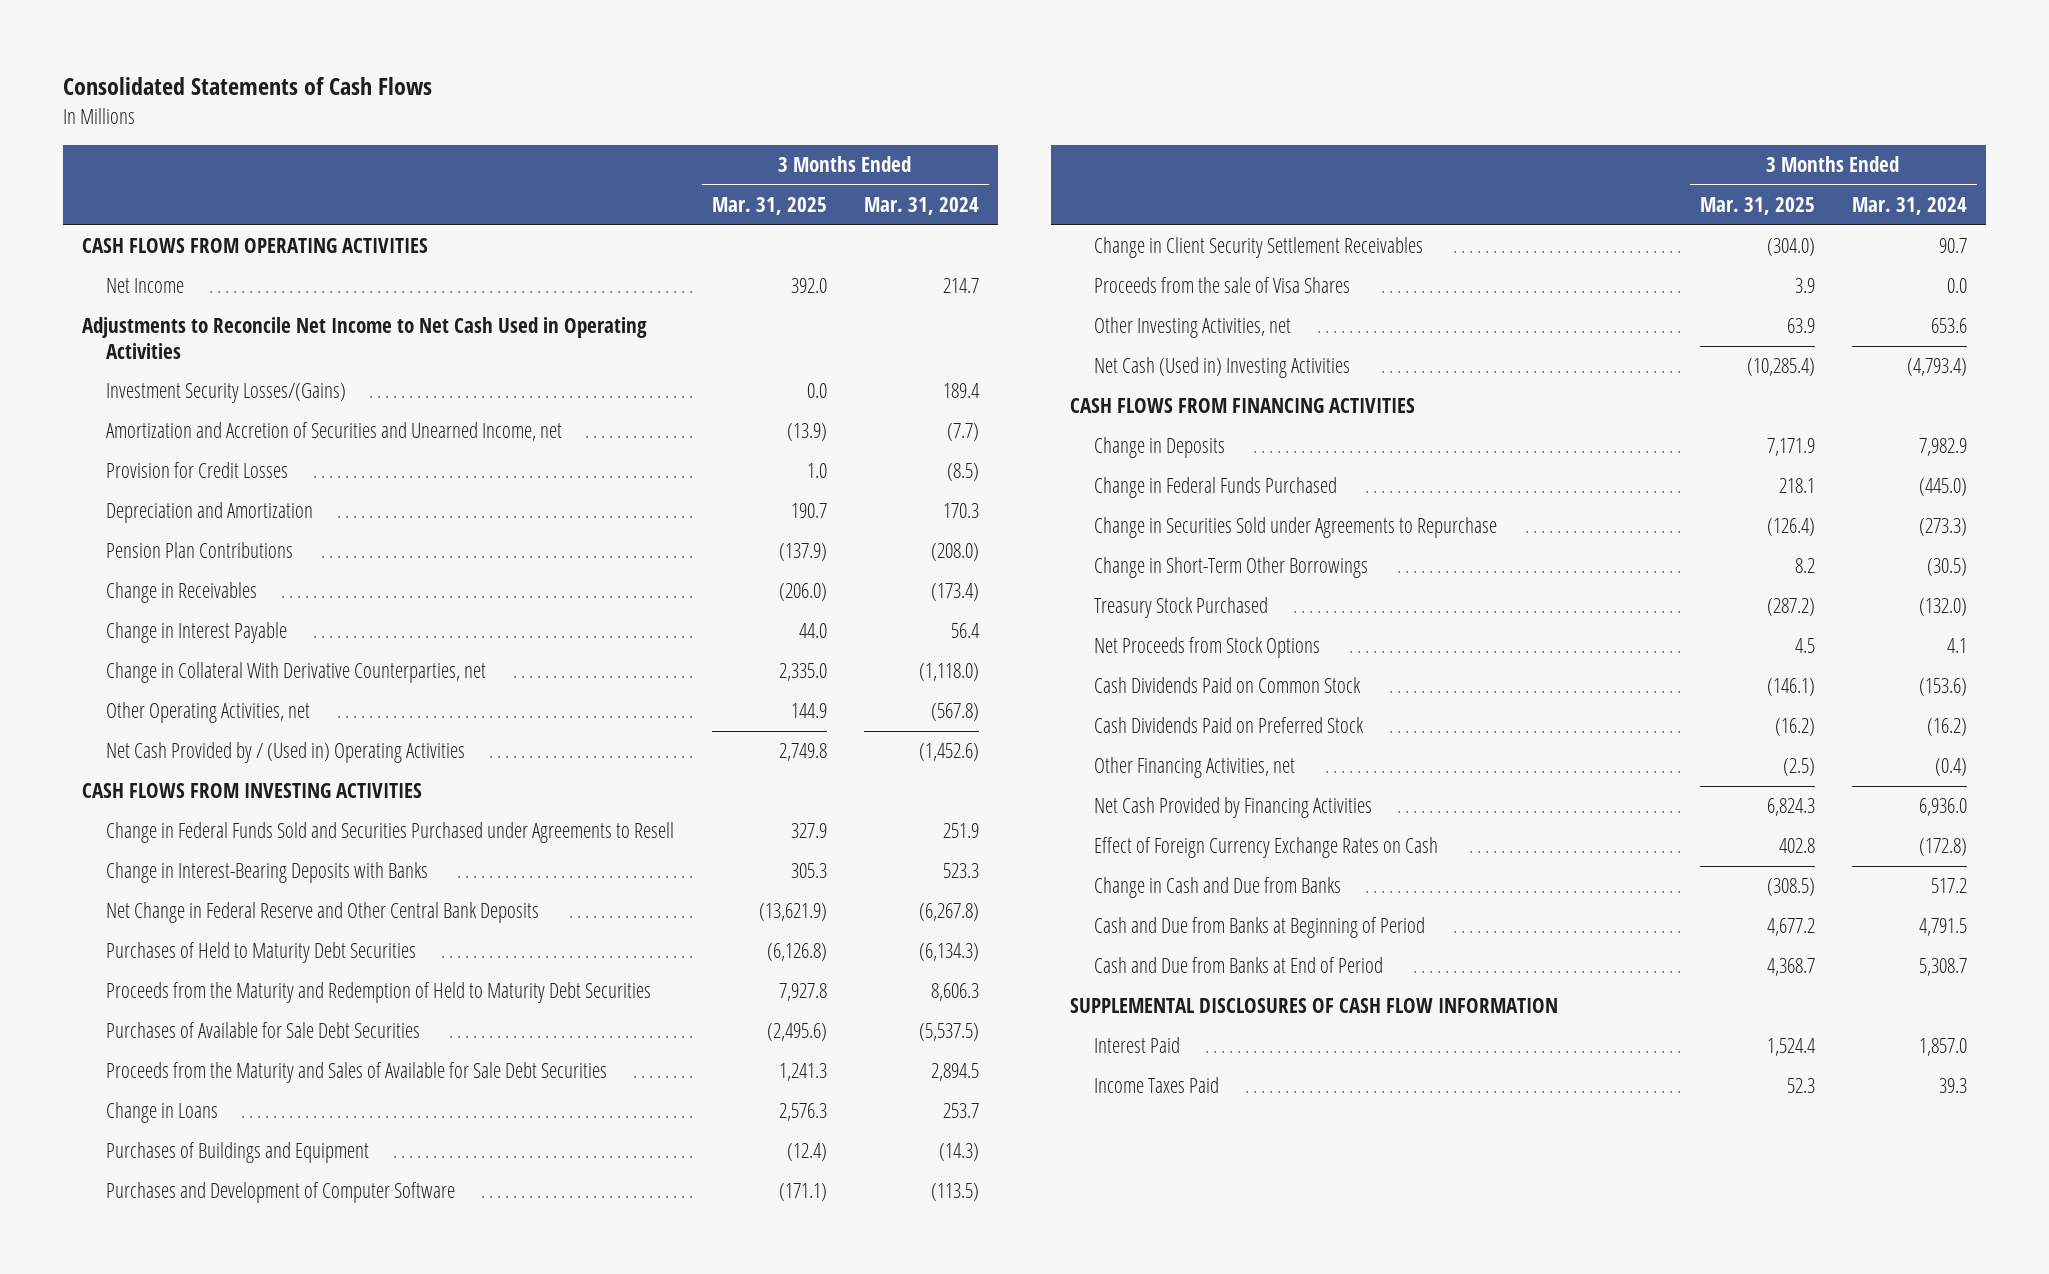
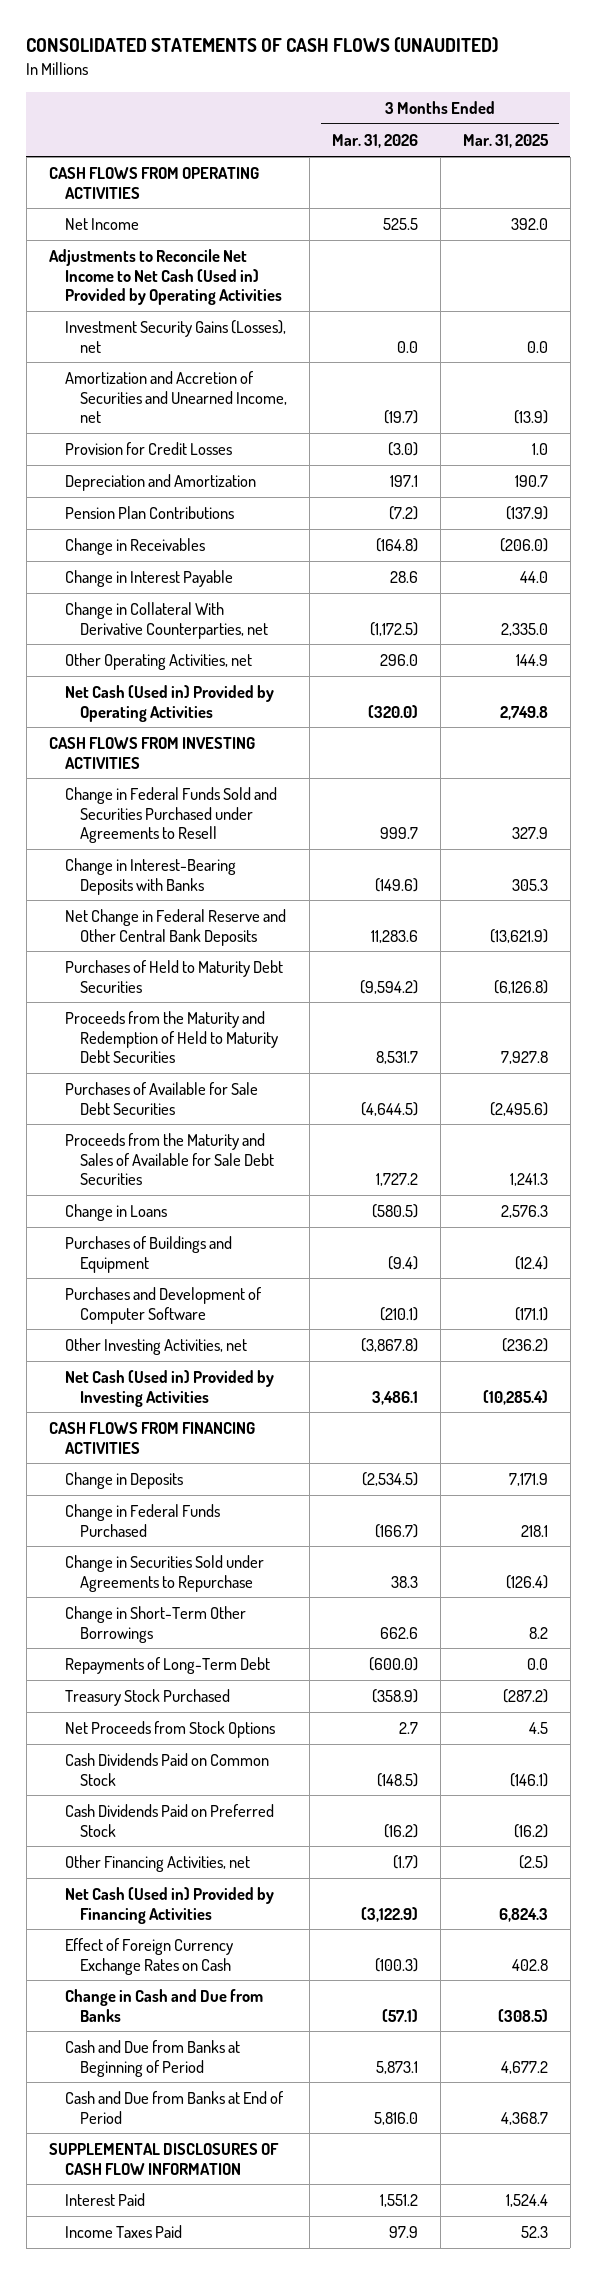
[62,77,432,96] Consolidated Statements of Cash Flows -> [26,37,499,54] CONSOLIDATED STATEMENTS OF CASH FLOWS (UNAUDITED)
[864,197,980,216] Mar. 31, 2024 -> none
none -> [332,134,419,149] Mar. 31, 2026
[81,317,647,359] Adjustments to Reconcile Net Income to Net Cash Used in Operating Activities -> [48,249,282,305] Adjustments to Reconcile Net Income to Net Cash (Used in) Provided by Operating Activities
[105,383,346,404] Investment Security Losses/(Gains) -> [64,320,286,353] Investment Security Gains (Losses), net
[105,742,465,764] Net Cash Provided by / (Used in) Operating Activities -> [64,685,274,722] Net Cash (Used in) Provided by Operating Activities
[1093,237,1423,259] Change in Client Security Settlement Receivables -> none
[1093,277,1350,294] Proceeds from the sale of Visa Shares -> none
[1786,318,1815,334] 63.9 -> [502,1338,549,1353] (236.2)
[1093,357,1350,379] Net Cash (Used in) Investing Activities -> [64,1370,274,1407] Net Cash (Used in) Provided by Investing Activities
none -> [64,1657,270,1675] Repayments of Long-Term Debt
[1093,797,1372,819] Net Cash Provided by Financing Activities -> [64,1887,274,1924] Net Cash (Used in) Provided by Financing Activities

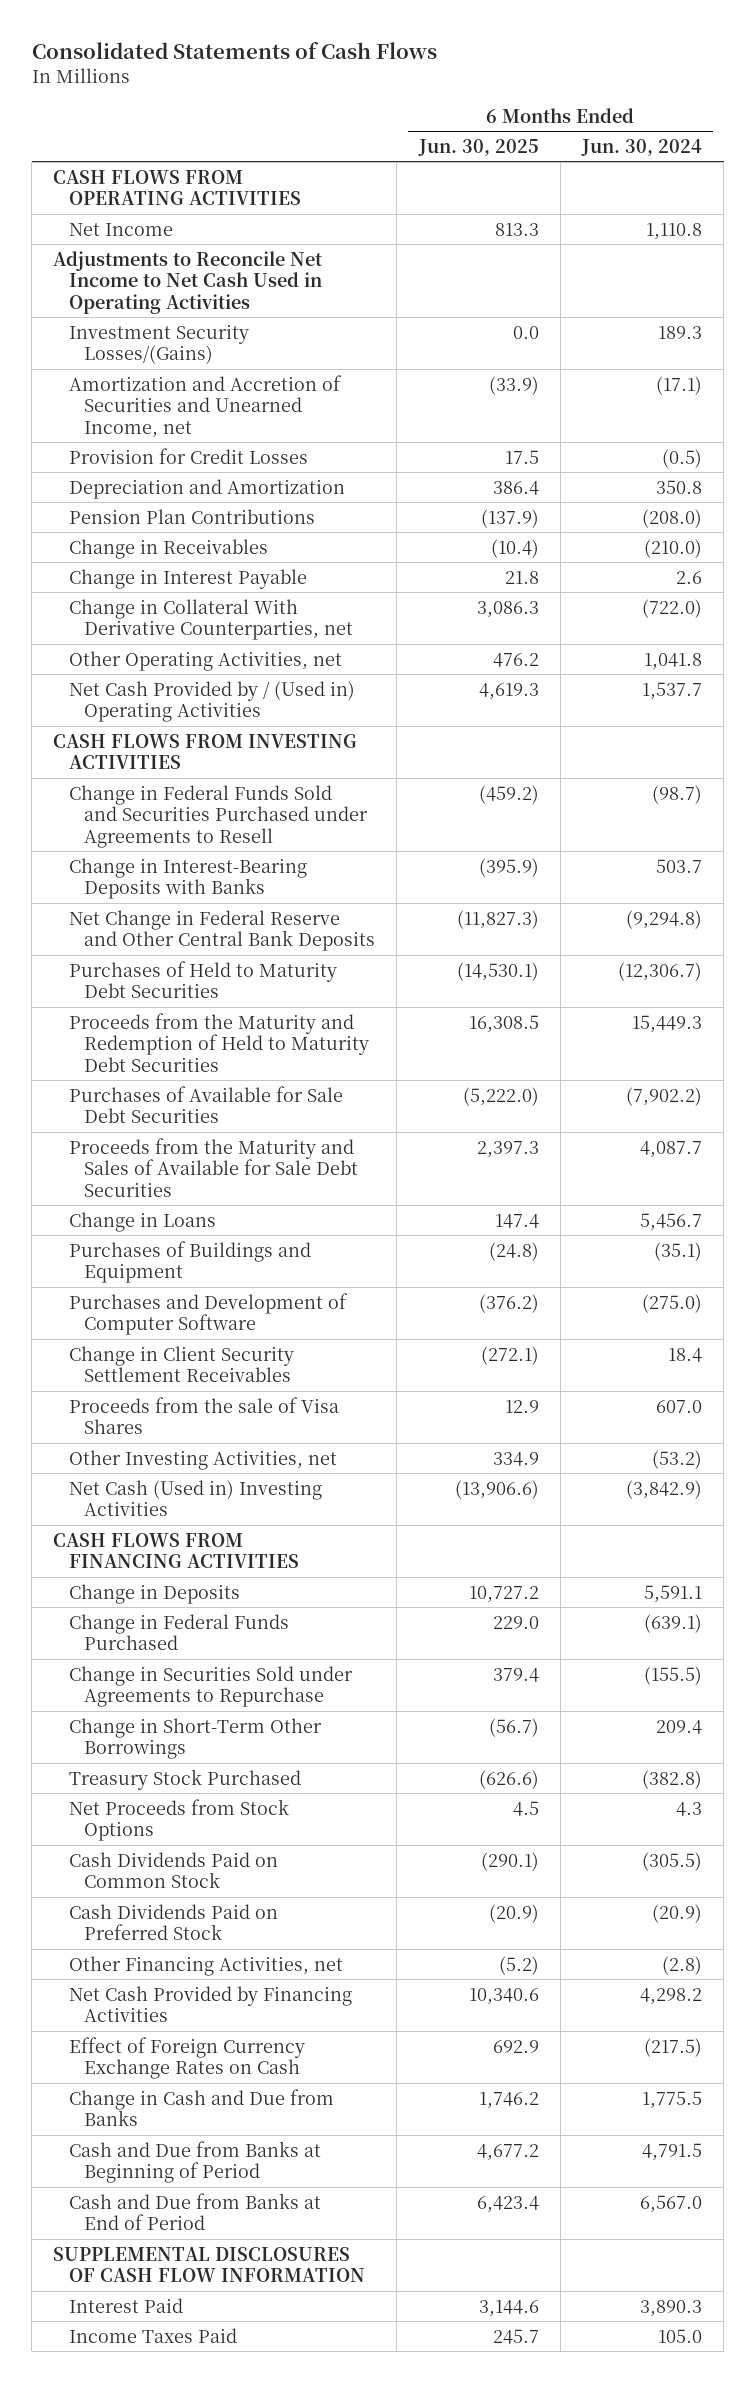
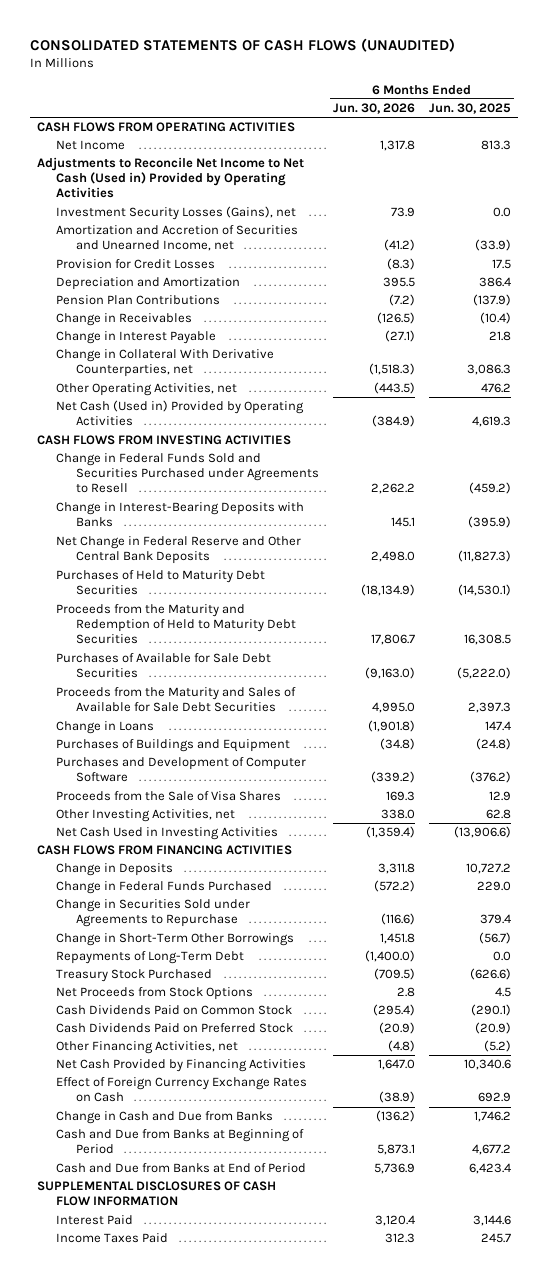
[31,42,437,60] Consolidated Statements of Cash Flows -> [29,37,455,52] CONSOLIDATED STATEMENTS OF CASH FLOWS (UNAUDITED)
[581,138,703,156] Jun. 30, 2024 -> none
none -> [333,103,416,115] Jun. 30, 2026
[53,250,323,314] Adjustments to Reconcile Net Income to Net Cash Used in Operating Activities -> [36,157,304,199] Adjustments to Reconcile Net Income to Net Cash (Used in) Provided by Operating Activities
[68,323,249,365] Investment Security Losses/(Gains) -> [56,206,297,221] Investment Security Losses (Gains), net
[68,680,355,723] Net Cash Provided by / (Used in) Operating Activities -> [56,400,305,427] Net Cash (Used in) Provided by Operating Activities
[68,1345,294,1383] Change in Client Security Settlement Receivables -> none
[68,1396,339,1435] Proceeds from the sale of Visa Shares -> [56,791,282,802] Proceeds from the Sale of Visa Shares
[492,1451,539,1466] 334.9 -> [485,809,511,820] 62.8
[68,1479,322,1517] Net Cash (Used in) Investing Activities -> [56,827,279,841] Net Cash Used in Investing Activities
none -> [56,951,245,965] Repayments of Long-Term Debt

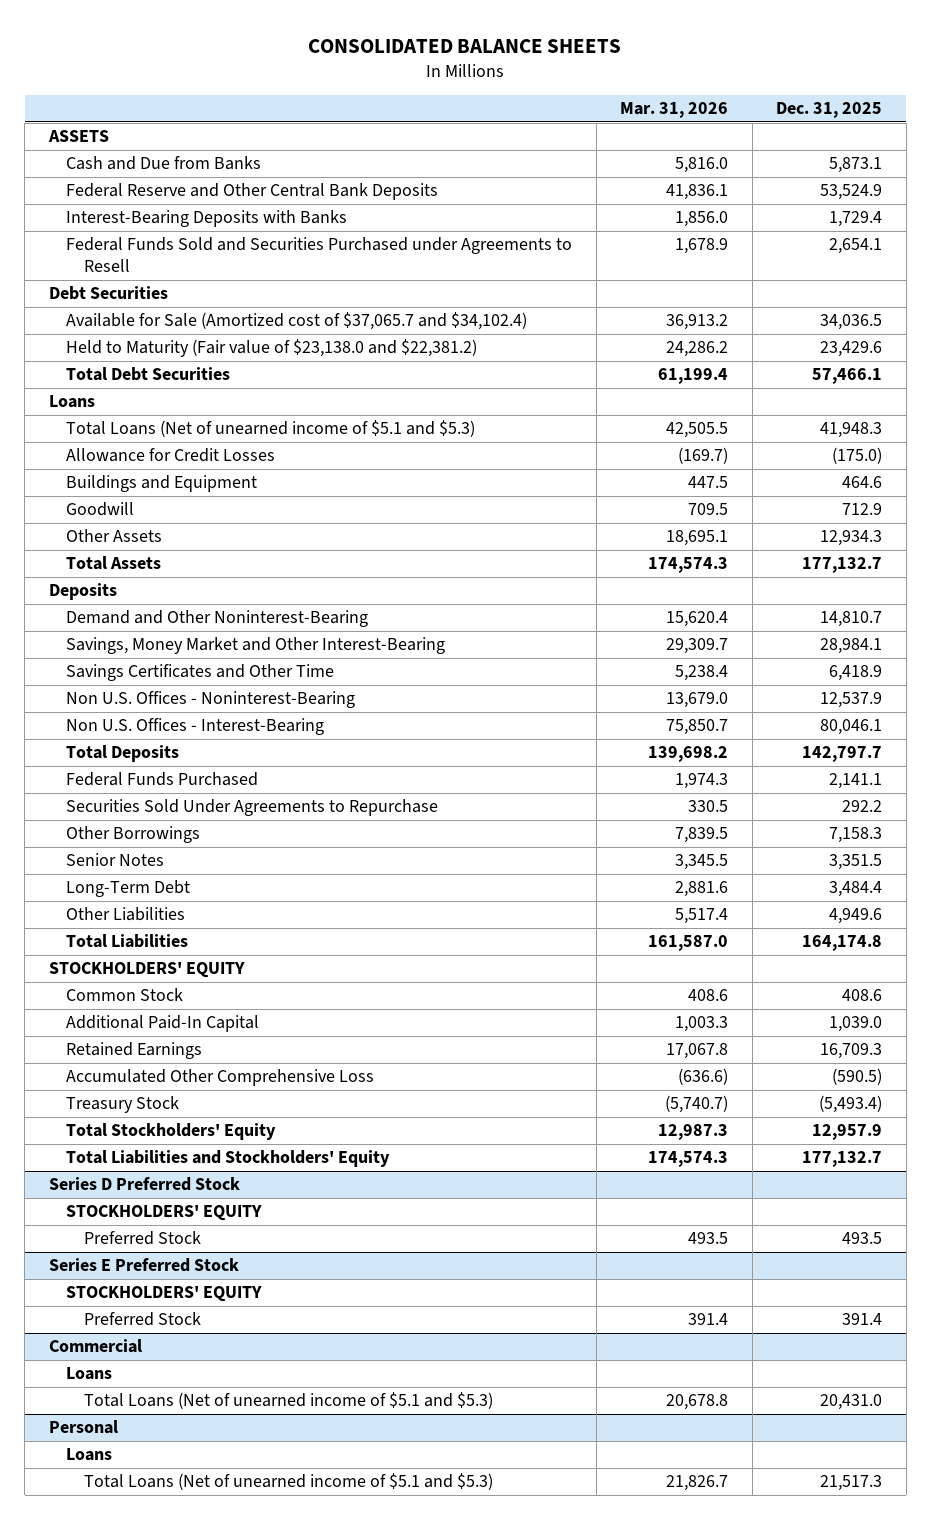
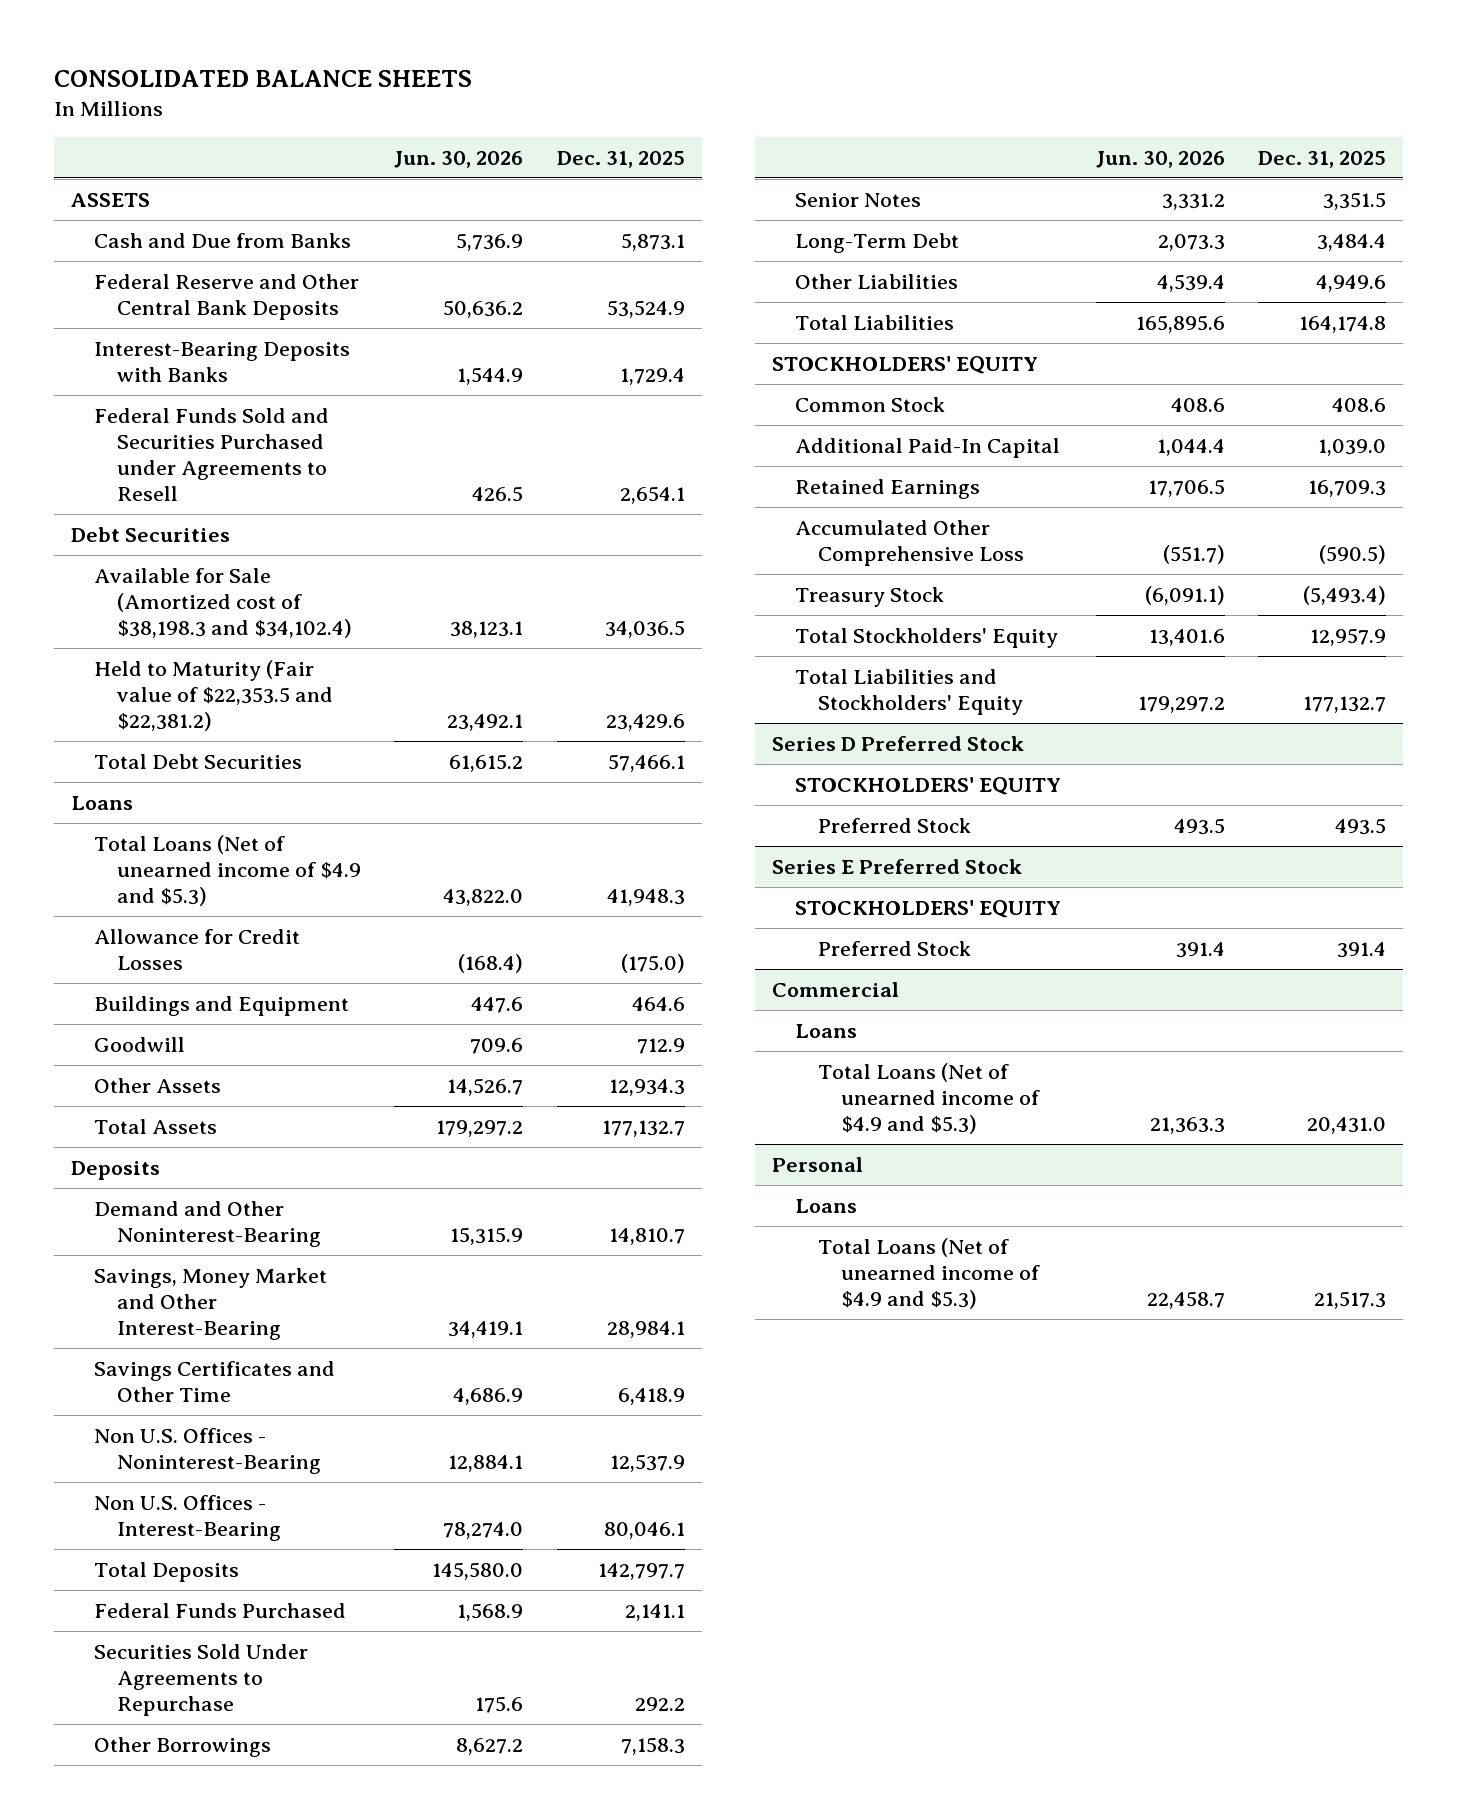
[620,102,729,119] Mar. 31, 2026 -> none
none -> [394,150,524,168] Jun. 30, 2026
[66,312,528,331] Available for Sale (Amortized cost of $37,065.7 and $34,102.4) -> [93,567,352,639] Available for Sale (Amortized cost of $38,198.3 and $34,102.4)
[66,339,478,358] Held to Maturity (Fair value of $23,138.0 and $22,381.2) -> [93,659,333,732] Held to Maturity (Fair value of $22,353.5 and $22,381.2)
[66,420,476,438] Total Loans (Net of unearned income of $5.1 and $5.3) -> [93,834,361,907] Total Loans (Net of unearned income of $4.9 and $5.3)
[84,1392,494,1410] Total Loans (Net of unearned income of $5.1 and $5.3) -> [818,1062,1041,1135] Total Loans (Net of unearned income of $4.9 and $5.3)
[84,1473,494,1491] Total Loans (Net of unearned income of $5.1 and $5.3) -> [818,1237,1041,1310] Total Loans (Net of unearned income of $4.9 and $5.3)

